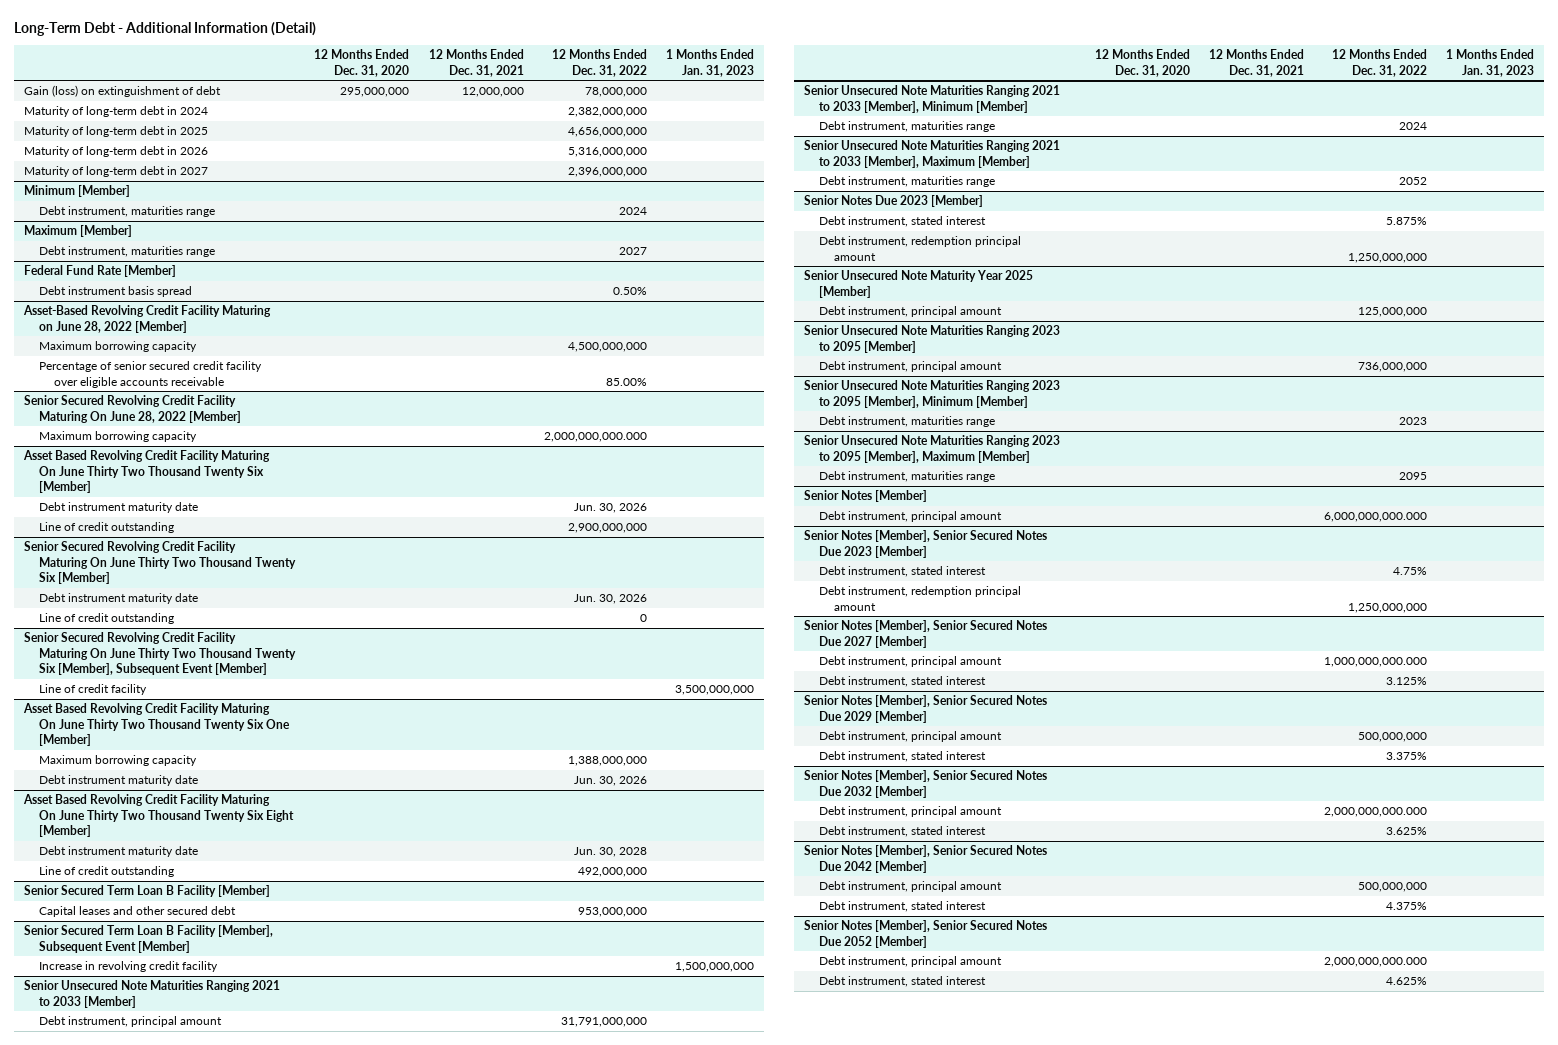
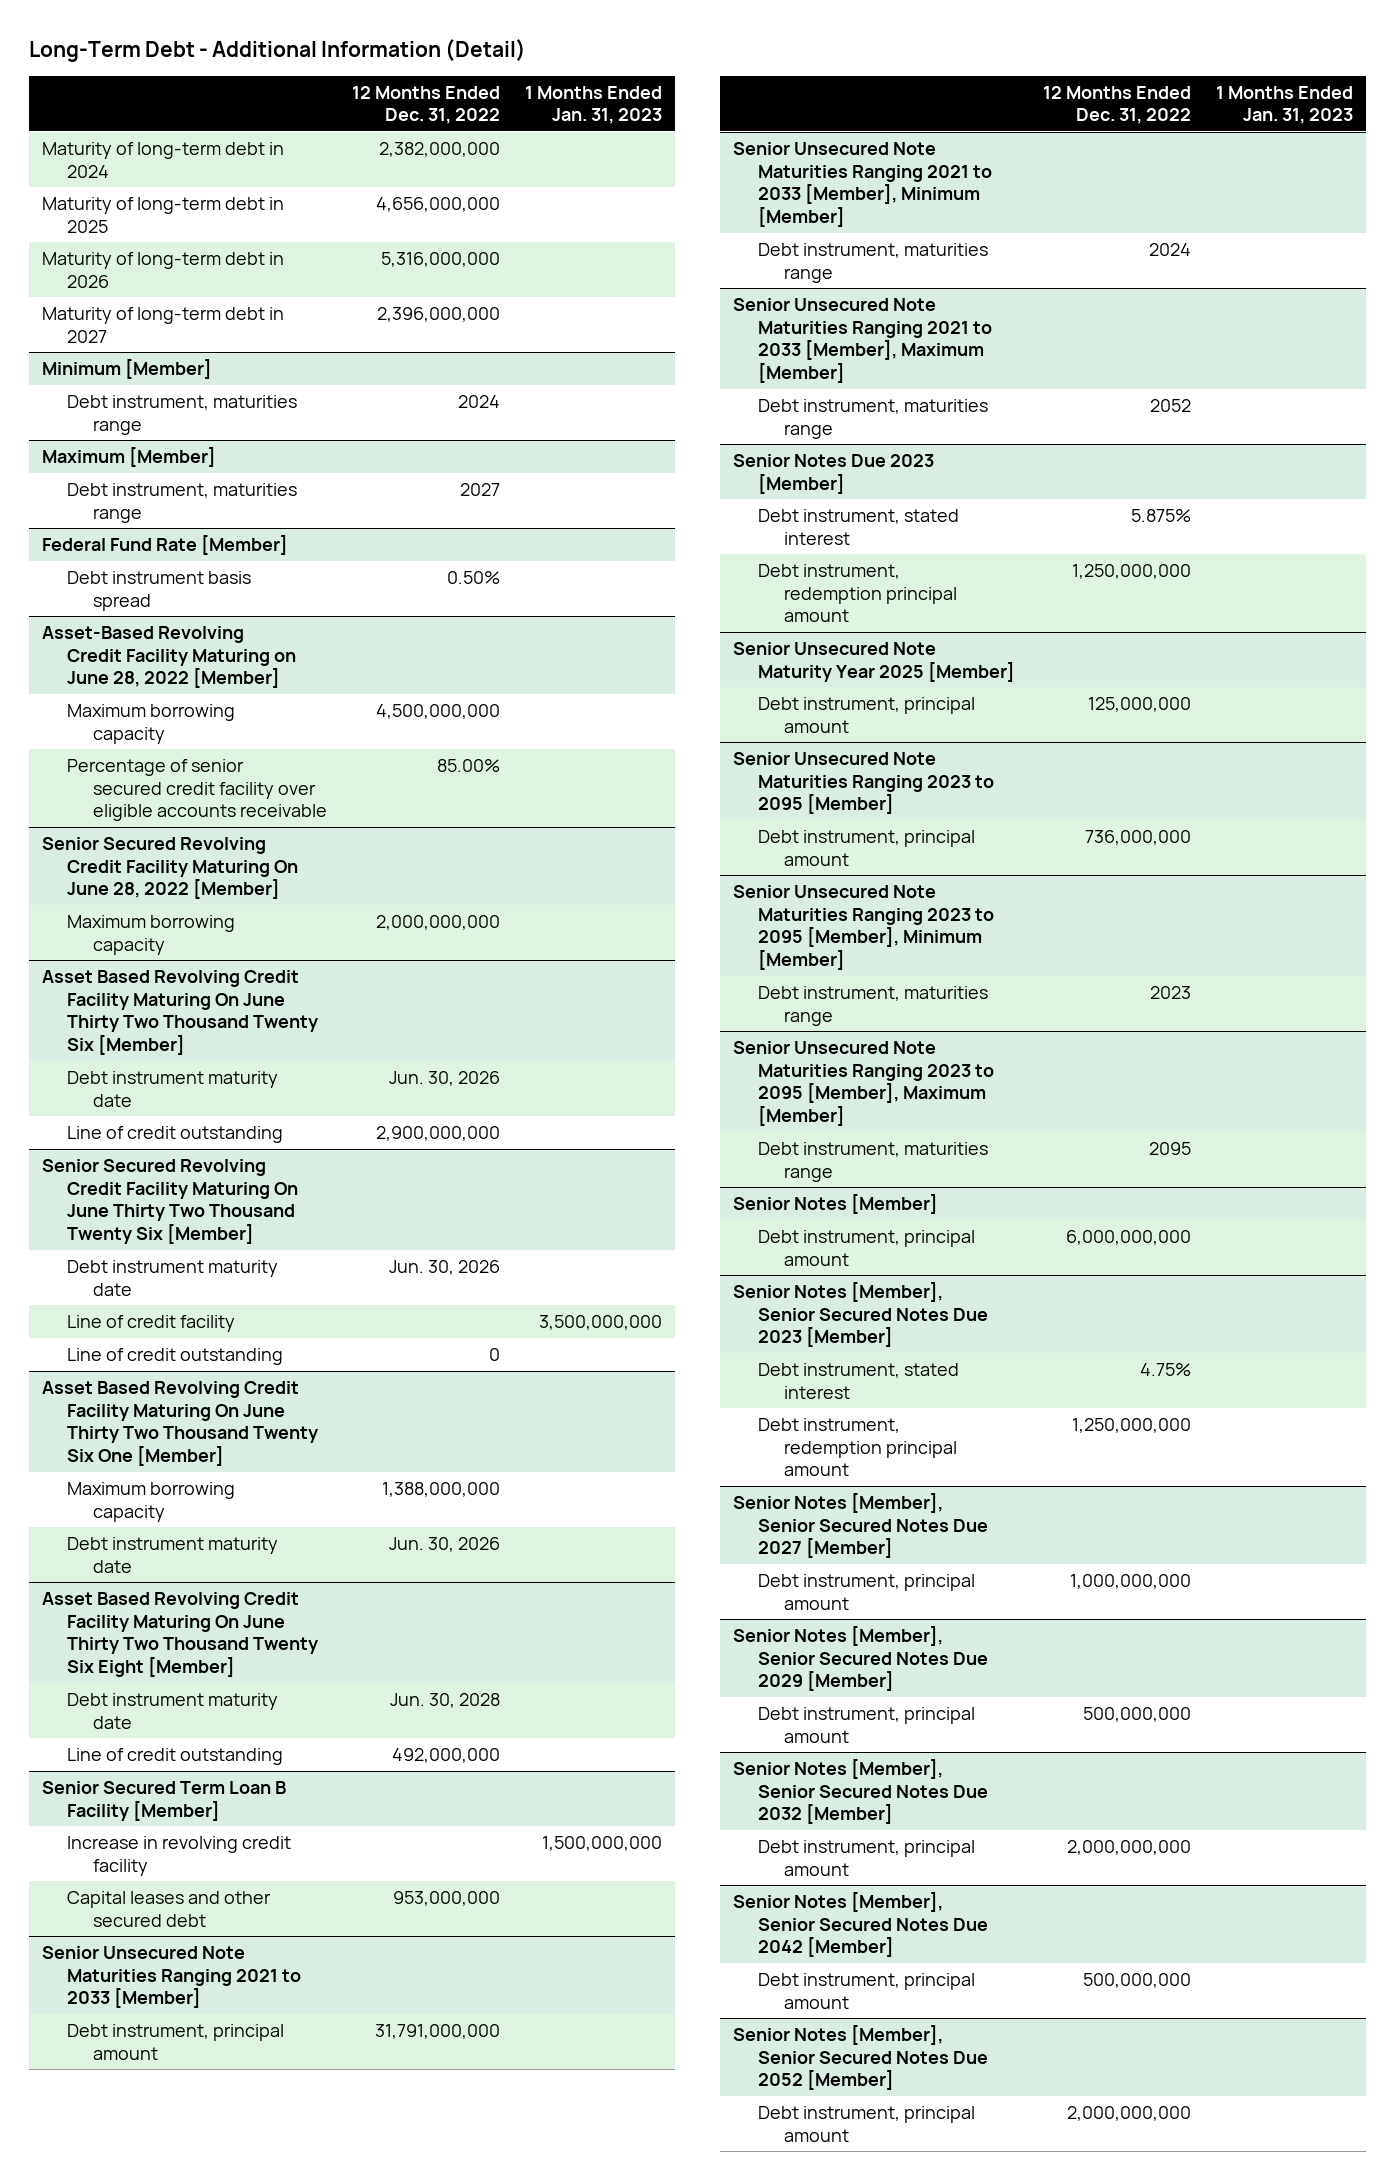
[314,49,410,77] 12 Months Ended Dec. 31, 2020 -> none
[428,49,524,77] 12 Months Ended Dec. 31, 2021 -> none
[23,85,221,98] Gain (loss) on extinguishment of debt -> none
[543,432,647,443] 2,000,000,000.000 -> [375,915,500,931] 2,000,000,000
[23,632,296,676] Senior Secured Revolving Credit Facility Maturing On June Thirty Two Thousand Twenty Six [Member], Subsequent Event [Member] -> none
[38,613,174,625] Line of credit outstanding -> [67,1348,284,1366] Line of credit outstanding
[23,925,273,953] Senior Secured Term Loan B Facility [Member], Subsequent Event [Member] -> none
[38,906,236,918] Capital leases and other secured debt -> [67,1891,272,1927] Capital leases and other secured debt
[1323,512,1427,523] 6,000,000,000.000 -> [1065,1230,1191,1246] 6,000,000,000
[819,676,987,688] Debt instrument, stated interest -> none
[1323,657,1427,668] 1,000,000,000.000 -> [1069,1574,1191,1590] 1,000,000,000
[819,751,987,763] Debt instrument, stated interest -> none
[819,826,987,838] Debt instrument, stated interest -> none
[1323,807,1427,818] 2,000,000,000.000 -> [1066,1840,1191,1856] 2,000,000,000
[819,901,987,913] Debt instrument, stated interest -> none
[819,976,987,988] Debt instrument, stated interest -> none
[1323,957,1427,968] 2,000,000,000.000 -> [1066,2106,1191,2122] 2,000,000,000

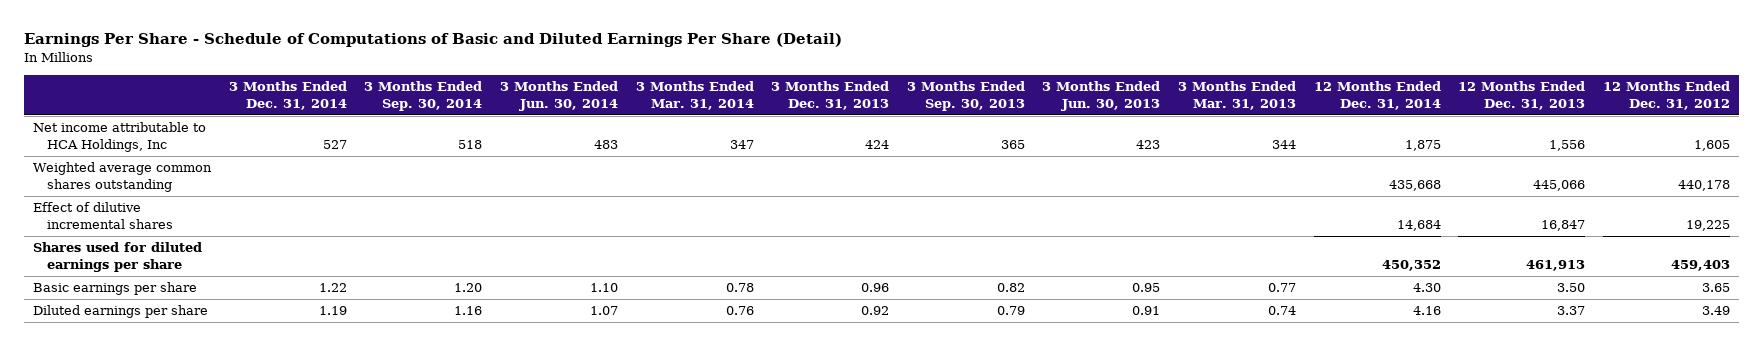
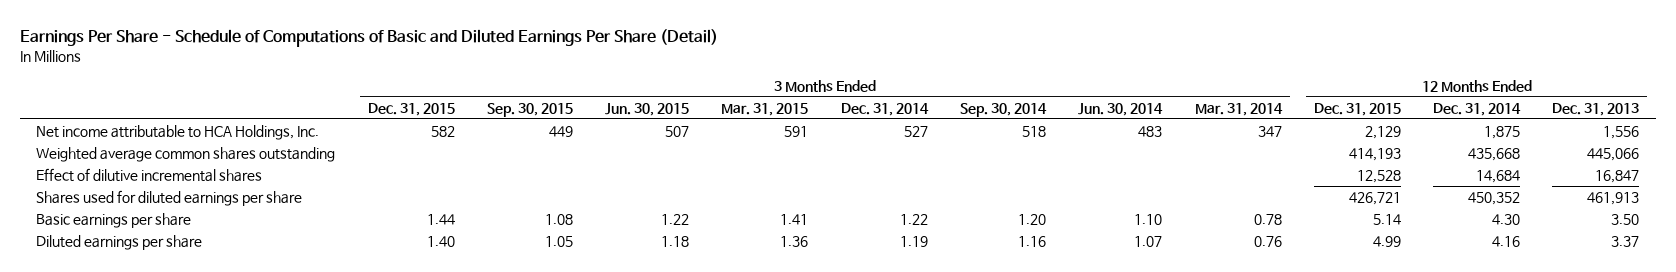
[771,81,890,110] 3 Months Ended Dec. 31, 2013 -> none
[906,81,1025,111] 3 Months Ended Sep. 30, 2013 -> none
[1042,81,1161,111] 3 Months Ended Jun. 30, 2013 -> none
[1177,81,1296,110] 3 Months Ended Mar. 31, 2013 -> none
[1602,81,1730,110] 12 Months Ended Dec. 31, 2012 -> none
none -> [367,102,455,116] Dec. 31, 2015
none -> [486,102,573,117] Sep. 30, 2015
none -> [605,102,690,116] Jun. 30, 2015
none -> [721,102,809,116] Mar. 31, 2015
none -> [1313,102,1401,116] Dec. 31, 2015
[33,122,207,152] Net income attributable to HCA Holdings, Inc -> [36,125,320,141] Net income attributable to HCA Holdings, Inc.

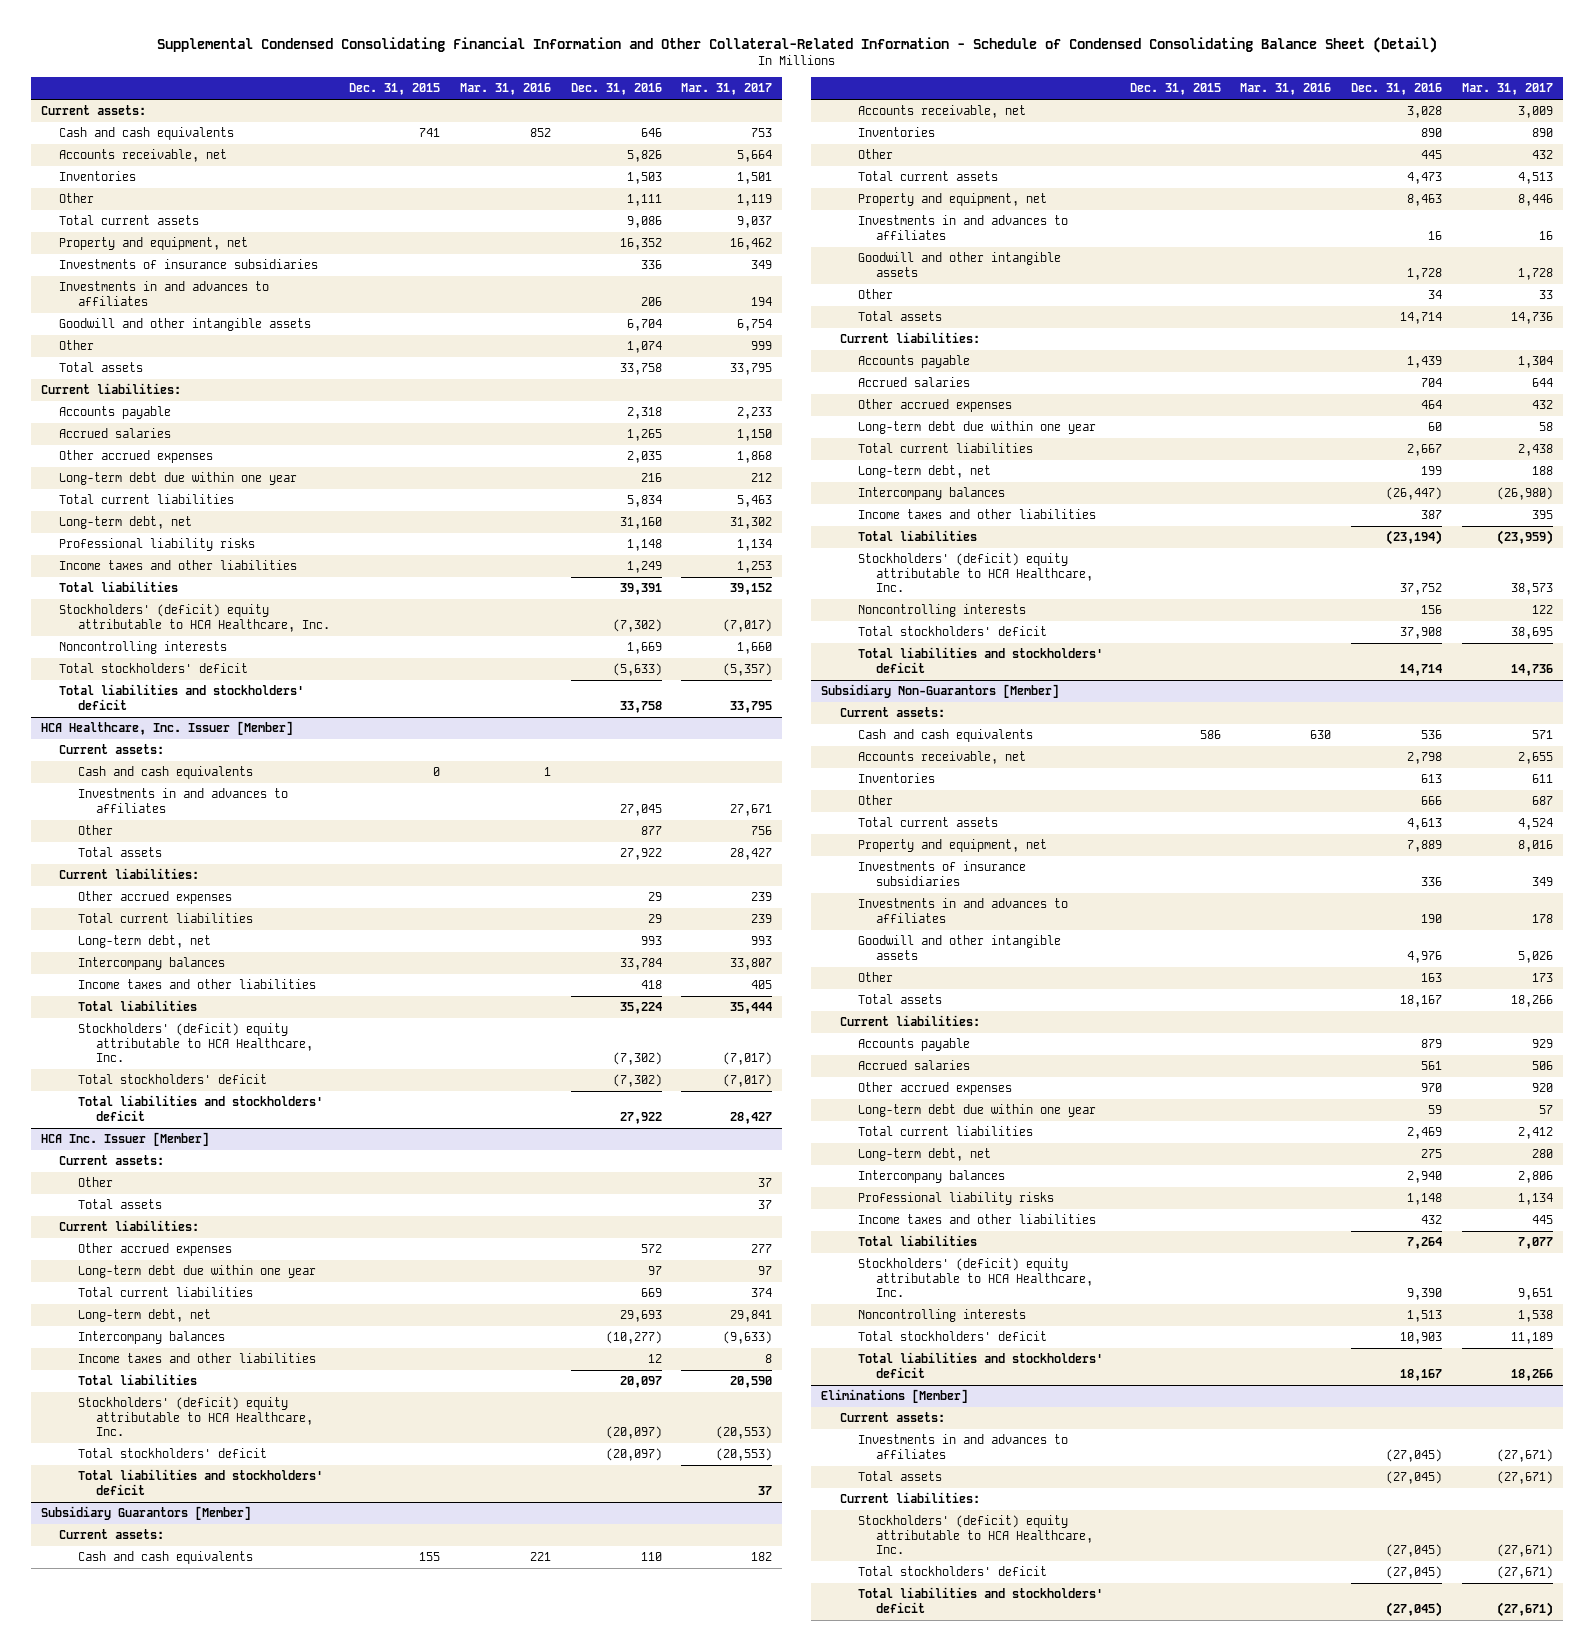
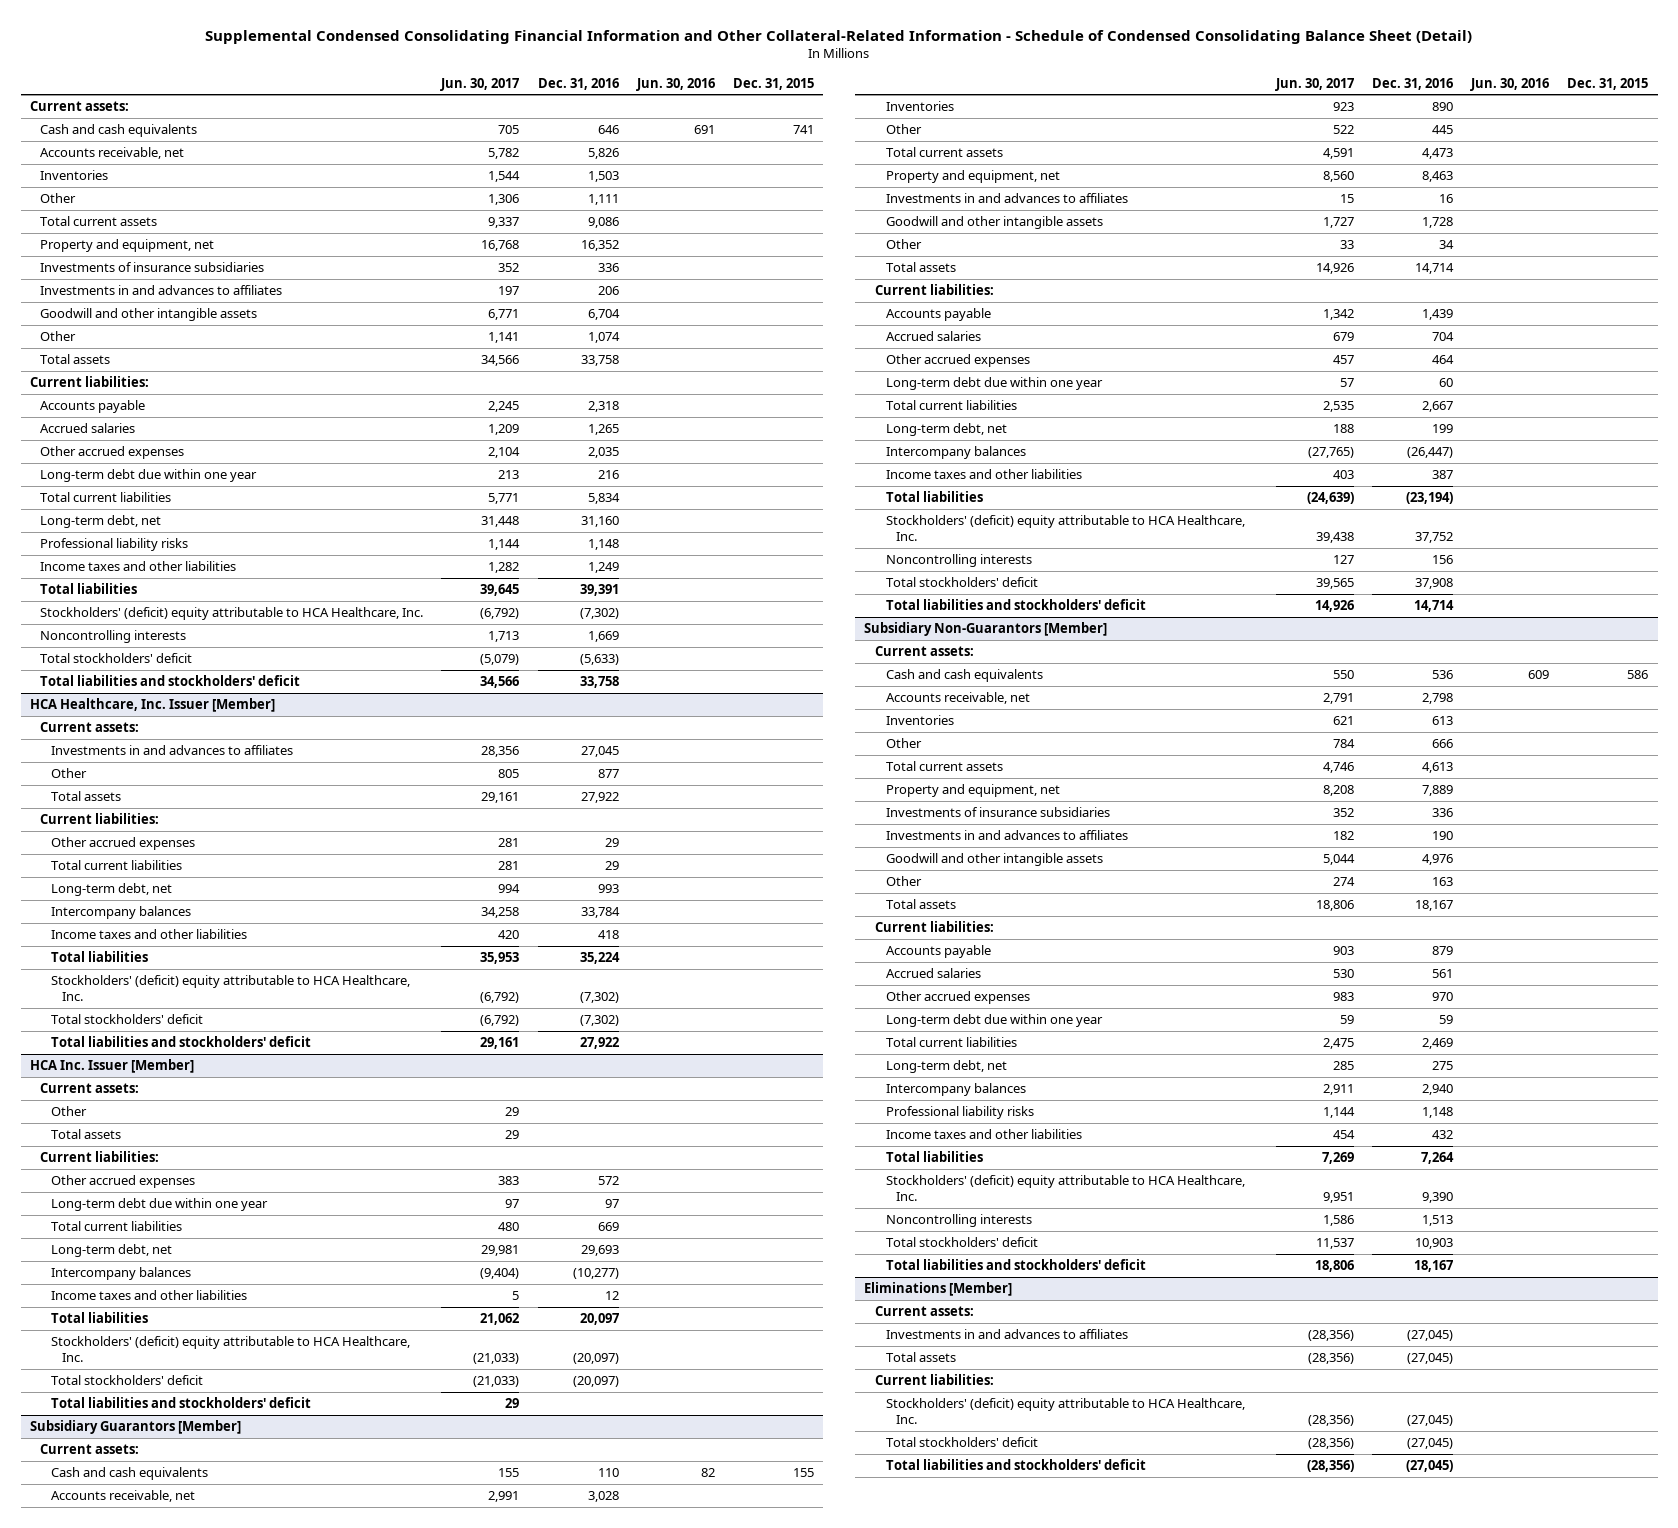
[459,83,551,96] Mar. 31, 2016 -> none
[681,83,773,96] Mar. 31, 2017 -> none
none -> [440,77,520,91] Jun. 30, 2017
none -> [635,77,715,91] Jun. 30, 2016
[77,766,253,780] Cash and cash equivalents -> none

